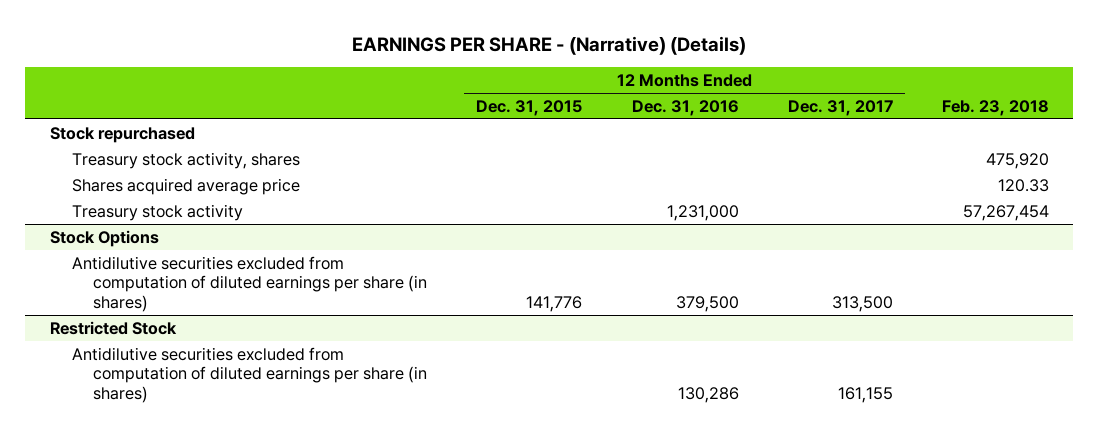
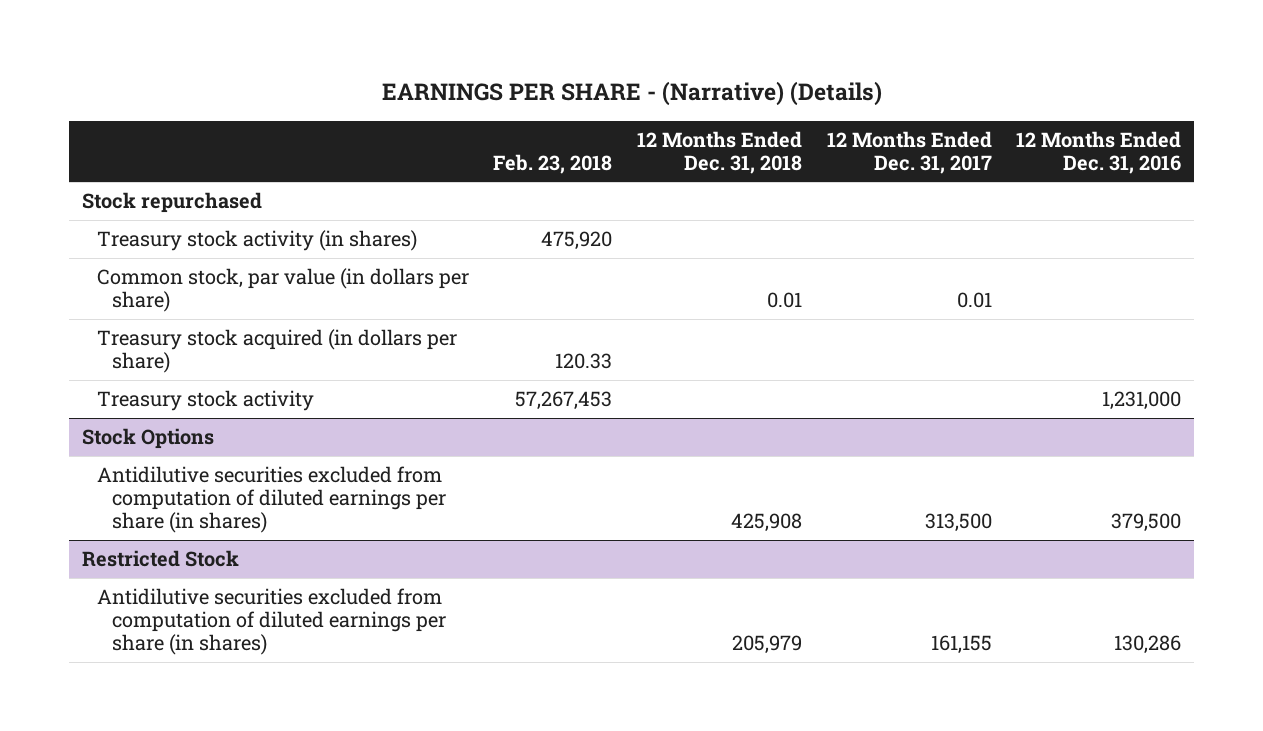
[476,99,583,116] Dec. 31, 2015 -> none
none -> [636,130,802,174] 12 Months Ended Dec. 31, 2018
[71,151,300,169] Treasury stock activity, shares -> [96,230,417,252] Treasury stock activity (in shares)
none -> [96,268,469,313] Common stock, par value (in dollars per share)
[71,177,300,195] Shares acquired average price -> [96,329,457,374] Treasury stock acquired (in dollars per share)
[962,204,1049,221] 57,267,454 -> [515,391,613,411] 57,267,453

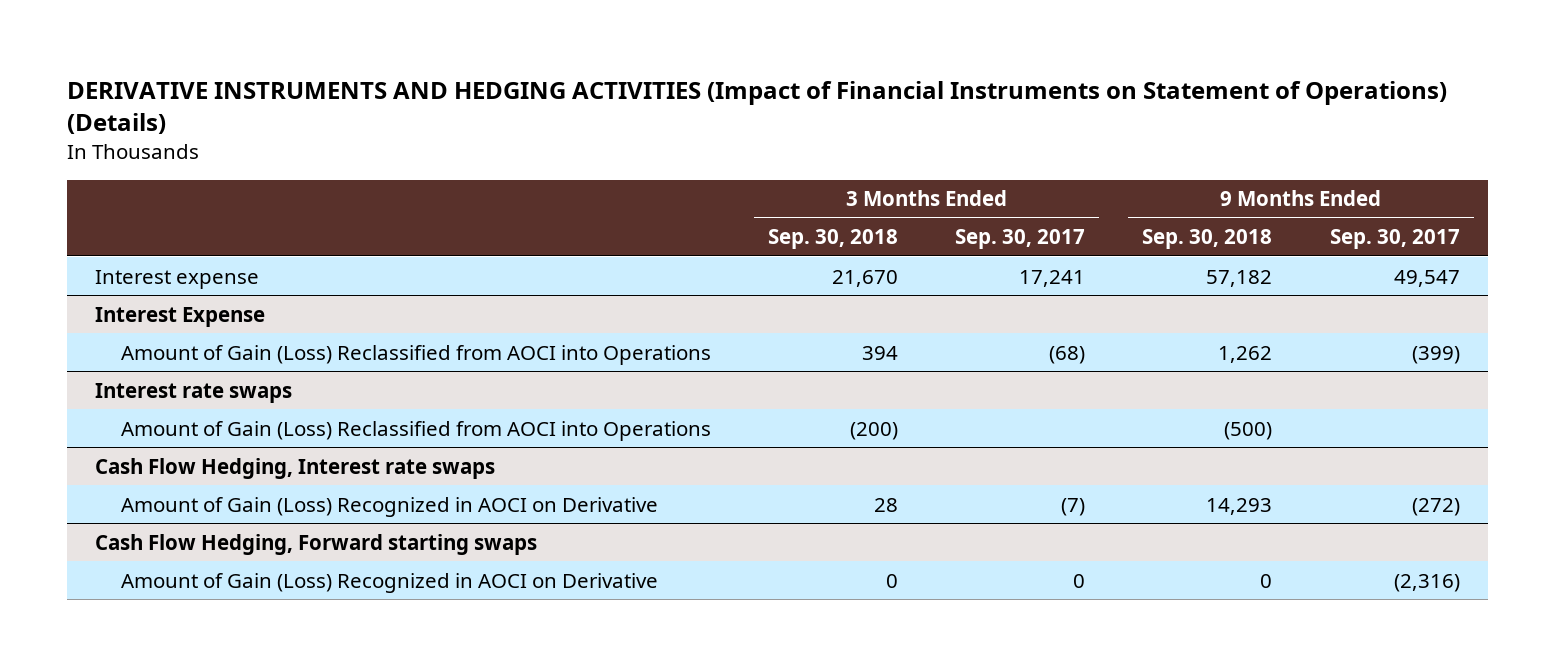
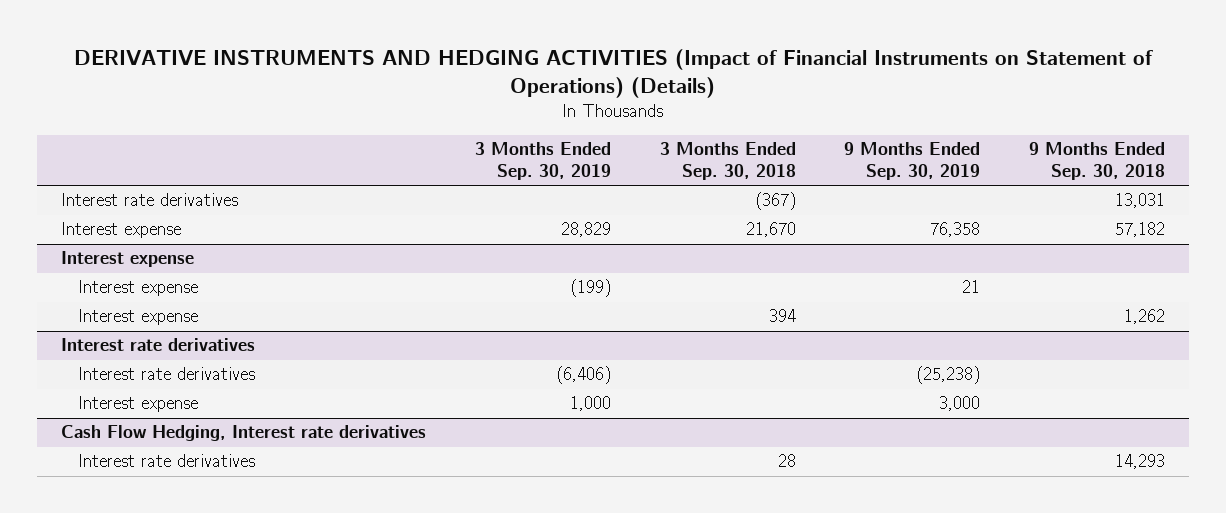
[955,229,1086,250] Sep. 30, 2017 -> none
[1329,229,1460,250] Sep. 30, 2017 -> none
none -> [475,142,612,181] 3 Months Ended Sep. 30, 2019
none -> [844,142,981,181] 9 Months Ended Sep. 30, 2019
none -> [61,193,239,207] Interest rate derivatives
[120,420,711,441] Amount of Gain (Loss) Reclassified from AOCI into Operations -> none
[95,533,538,555] Cash Flow Hedging, Forward starting swaps -> none
[120,572,658,593] Amount of Gain (Loss) Recognized in AOCI on Derivative -> none
[95,306,266,327] Interest Expense -> [61,251,195,268] Interest expense
none -> [78,280,199,297] Interest expense
[120,344,711,365] Amount of Gain (Loss) Reclassified from AOCI into Operations -> [78,309,199,326] Interest expense
[95,382,293,403] Interest rate swaps -> [61,338,256,352] Interest rate derivatives
none -> [78,367,256,381] Interest rate derivatives
none -> [78,396,199,413] Interest expense
[95,457,496,479] Cash Flow Hedging, Interest rate swaps -> [61,425,427,442] Cash Flow Hedging, Interest rate derivatives
[120,496,658,517] Amount of Gain (Loss) Recognized in AOCI on Derivative -> [78,454,256,468] Interest rate derivatives

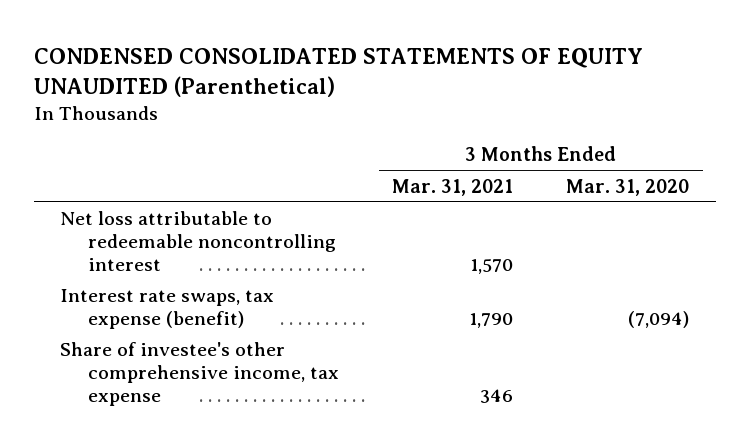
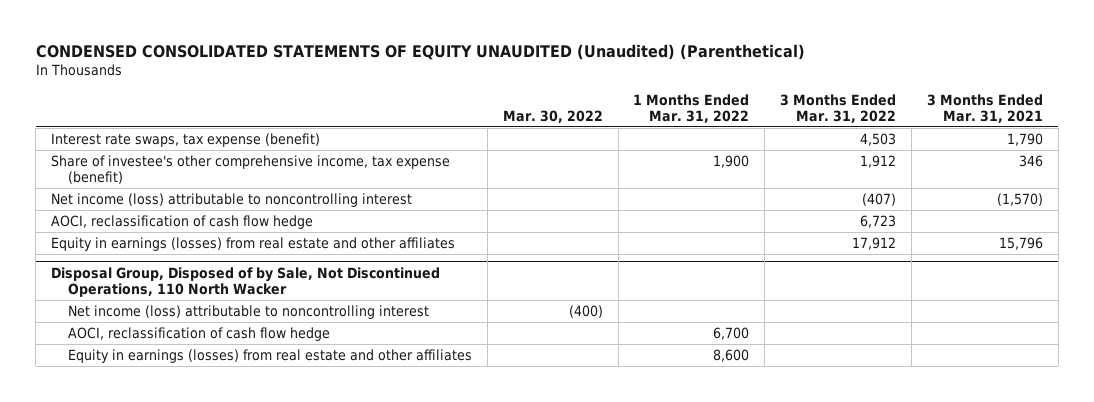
[33,47,643,97] CONDENSED CONSOLIDATED STATEMENTS OF EQUITY UNAUDITED (Parenthetical) -> [35,43,805,60] CONDENSED CONSOLIDATED STATEMENTS OF EQUITY UNAUDITED (Unaudited) (Parenthetical)
[566,178,690,196] Mar. 31, 2020 -> none
none -> [502,109,603,123] Mar. 30, 2022
none -> [633,93,750,123] 1 Months Ended Mar. 31, 2022
none -> [780,93,897,123] 3 Months Ended Mar. 31, 2022
[60,211,336,272] Net loss attributable to redeemable noncontrolling interest -> none
[60,342,339,407] Share of investee's other comprehensive income, tax expense -> [51,154,451,184] Share of investee's other comprehensive income, tax expense (benefit)
none -> [51,192,413,207] Net income (loss) attributable to noncontrolling interest
none -> [51,214,314,229] AOCI, reclassification of cash flow hedge
none -> [51,236,456,251] Equity in earnings (losses) from real estate and other affiliates
none -> [51,266,441,297] Disposal Group, Disposed of by Sale, Not Discontinued Operations, 110 North Wacker
none -> [68,304,430,319] Net income (loss) attributable to noncontrolling interest
none -> [68,326,331,341] AOCI, reclassification of cash flow hedge
none -> [68,348,473,363] Equity in earnings (losses) from real estate and other affiliates

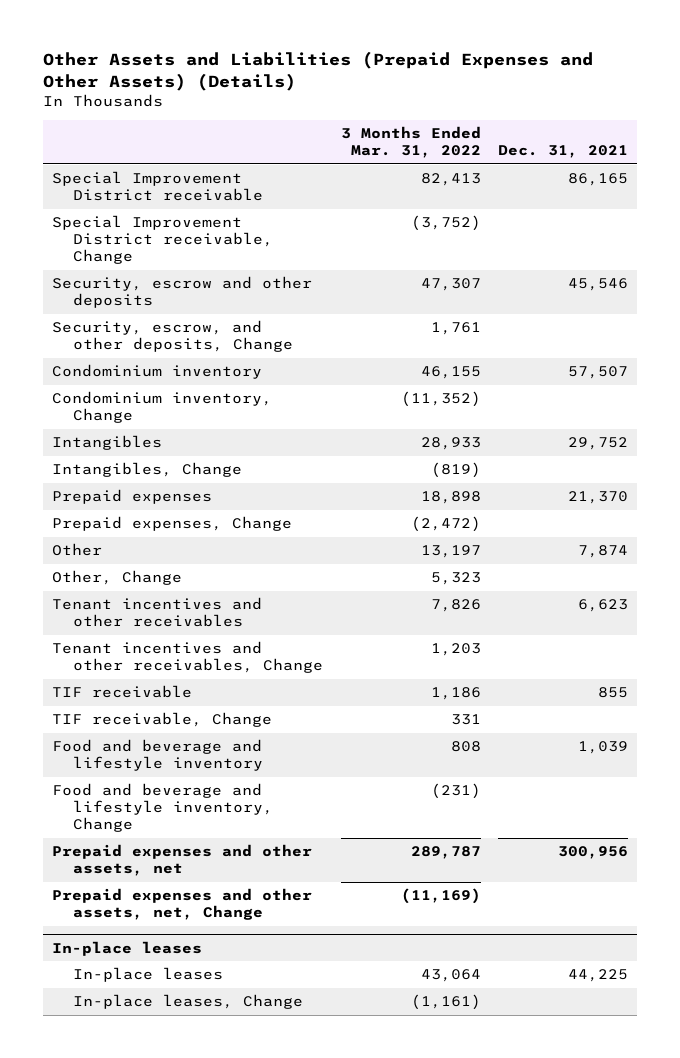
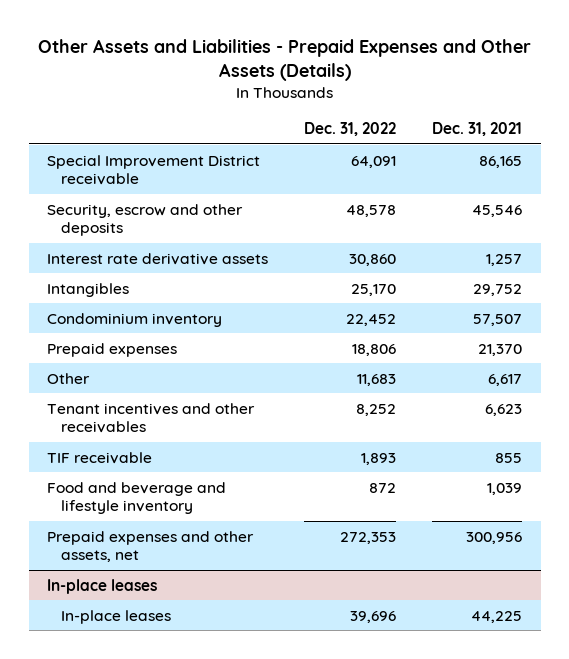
[42,50,593,91] Other Assets and Liabilities (Prepaid Expenses and Other Assets) (Details) -> [37,38,531,81] Other Assets and Liabilities - Prepaid Expenses and Other Assets (Details)
[340,126,481,159] 3 Months Ended Mar. 31, 2022 -> none
none -> [304,122,397,137] Dec. 31, 2022
[51,215,274,265] Special Improvement District receivable, Change -> none
[51,320,294,353] Security, escrow, and other deposits, Change -> none
[51,391,272,424] Condominium inventory, Change -> none
none -> [46,252,268,265] Interest rate derivative assets
[51,462,242,478] Intangibles, Change -> none
[51,364,262,380] Condominium inventory -> [46,312,222,327] Condominium inventory
[51,516,292,532] Prepaid expenses, Change -> none
[51,570,182,586] Other, Change -> none
[577,545,628,559] 7,874 -> [488,373,523,386] 6,617
[51,641,324,674] Tenant incentives and other receivables, Change -> none
[51,712,272,728] TIF receivable, Change -> none
[51,783,274,833] Food and beverage and lifestyle inventory, Change -> none
[51,888,312,921] Prepaid expenses and other assets, net, Change -> none
[73,994,304,1010] In-place leases, Change -> none

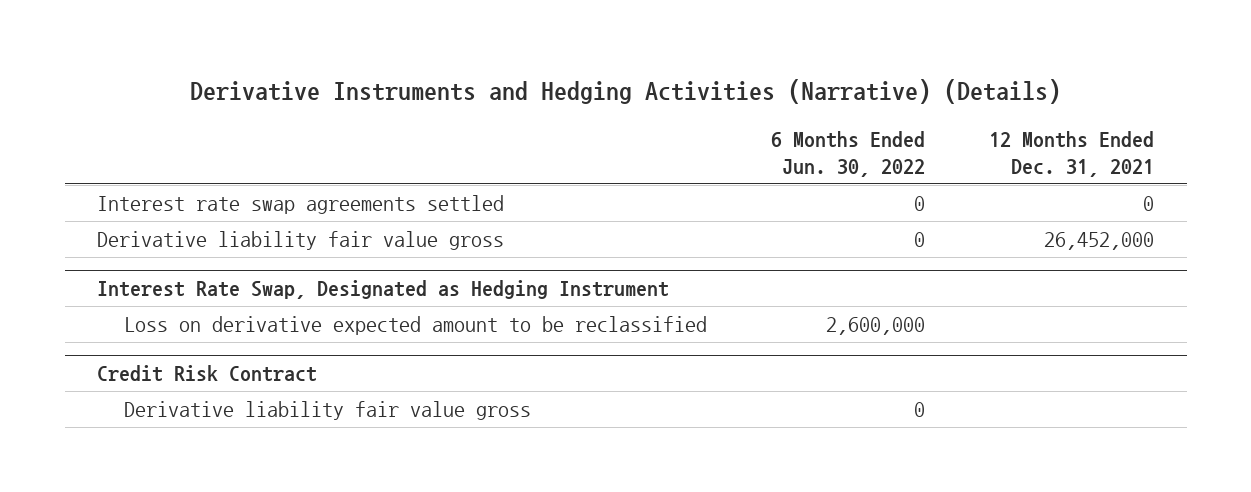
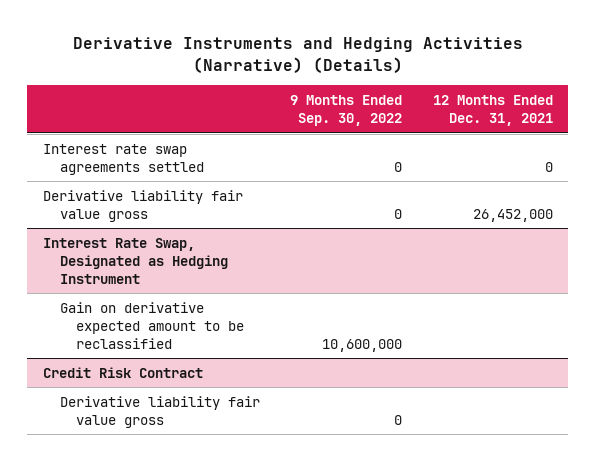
[771,131,926,177] 6 Months Ended Jun. 30, 2022 -> none
none -> [290,95,403,127] 9 Months Ended Sep. 30, 2022
[124,316,708,336] Loss on derivative expected amount to be reclassified -> [59,301,245,349] Gain on derivative expected amount to be reclassified

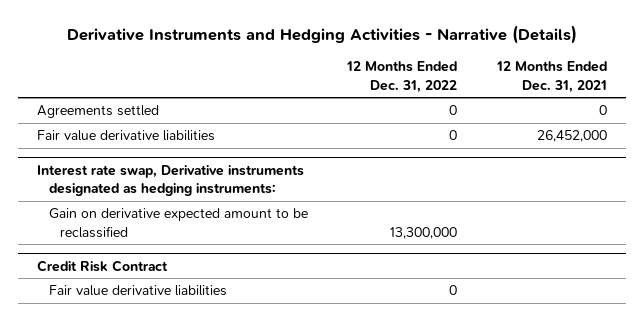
[72,37,523,74] Derivative Instruments and Hedging Activities (Narrative) (Details) -> [67,24,578,44] Derivative Instruments and Hedging Activities - Narrative (Details)
[290,95,403,127] 9 Months Ended Sep. 30, 2022 -> none
none -> [346,61,458,93] 12 Months Ended Dec. 31, 2022
[42,143,204,175] Interest rate swap agreements settled -> [37,105,160,119] Agreements settled
[42,189,243,222] Derivative liability fair value gross -> [37,130,216,142] Fair value derivative liabilities
[42,237,228,284] Interest Rate Swap, Designated as Hedging Instrument -> [37,164,305,196] Interest rate swap, Derivative instruments designated as hedging instruments:
[59,395,260,428] Derivative liability fair value gross -> [48,285,227,297] Fair value derivative liabilities

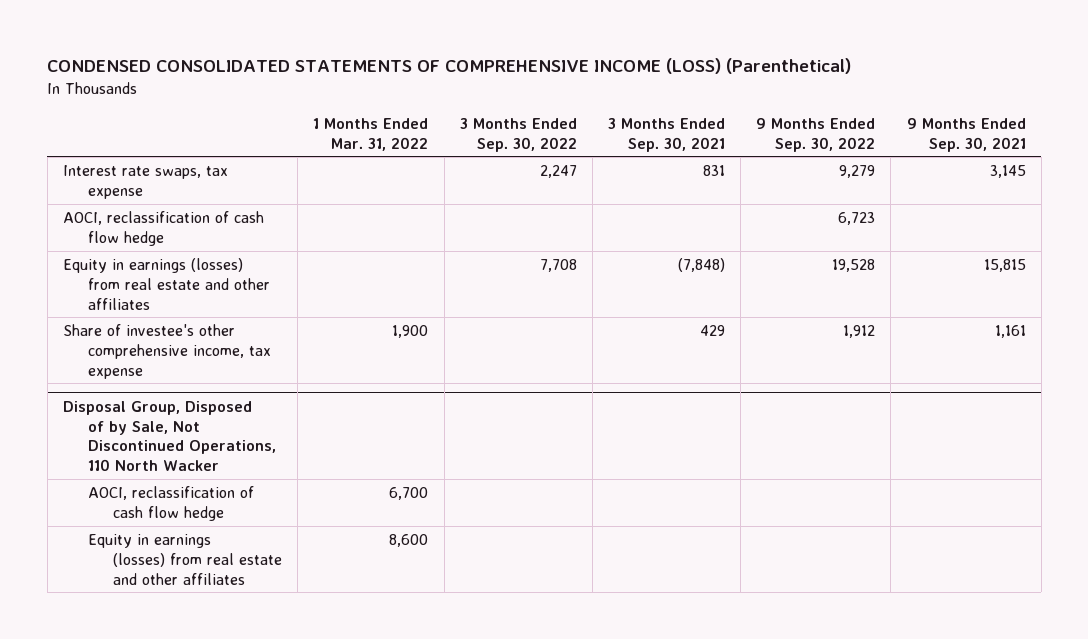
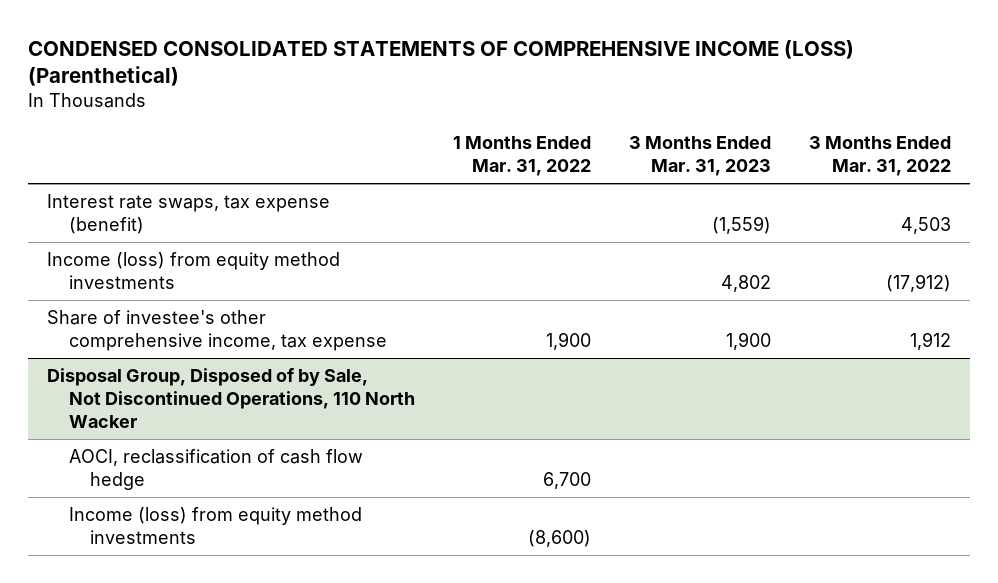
[459,117,577,152] 3 Months Ended Sep. 30, 2022 -> none
[607,117,725,152] 3 Months Ended Sep. 30, 2021 -> none
[756,117,876,152] 9 Months Ended Sep. 30, 2022 -> none
[906,117,1026,152] 9 Months Ended Sep. 30, 2021 -> none
none -> [628,136,771,177] 3 Months Ended Mar. 31, 2023
none -> [808,136,951,177] 3 Months Ended Mar. 31, 2022
[62,210,264,246] AOCI, reclassification of cash flow hedge -> none
[62,164,228,199] Interest rate swaps, tax expense -> [47,194,331,234] Interest rate swaps, tax expense (benefit)
[62,257,270,310] Equity in earnings (losses) from real estate and other affiliates -> [47,252,341,289] Income (loss) from equity method investments
[87,533,283,585] Equity in earnings (losses) from real estate and other affiliates -> [68,507,362,544] Income (loss) from equity method investments
[389,533,429,547] 8,600 -> [527,529,591,547] (8,600)

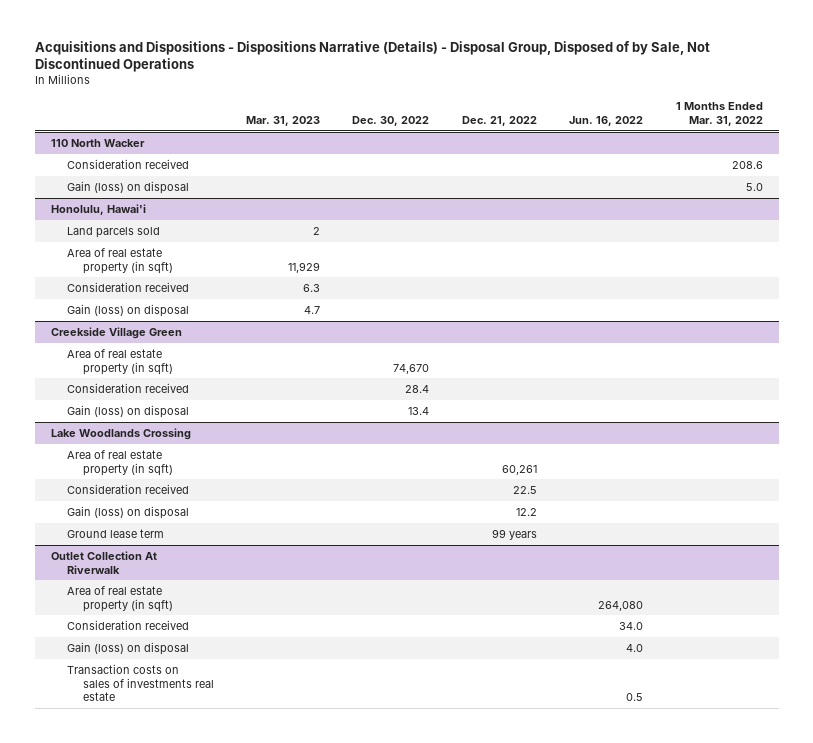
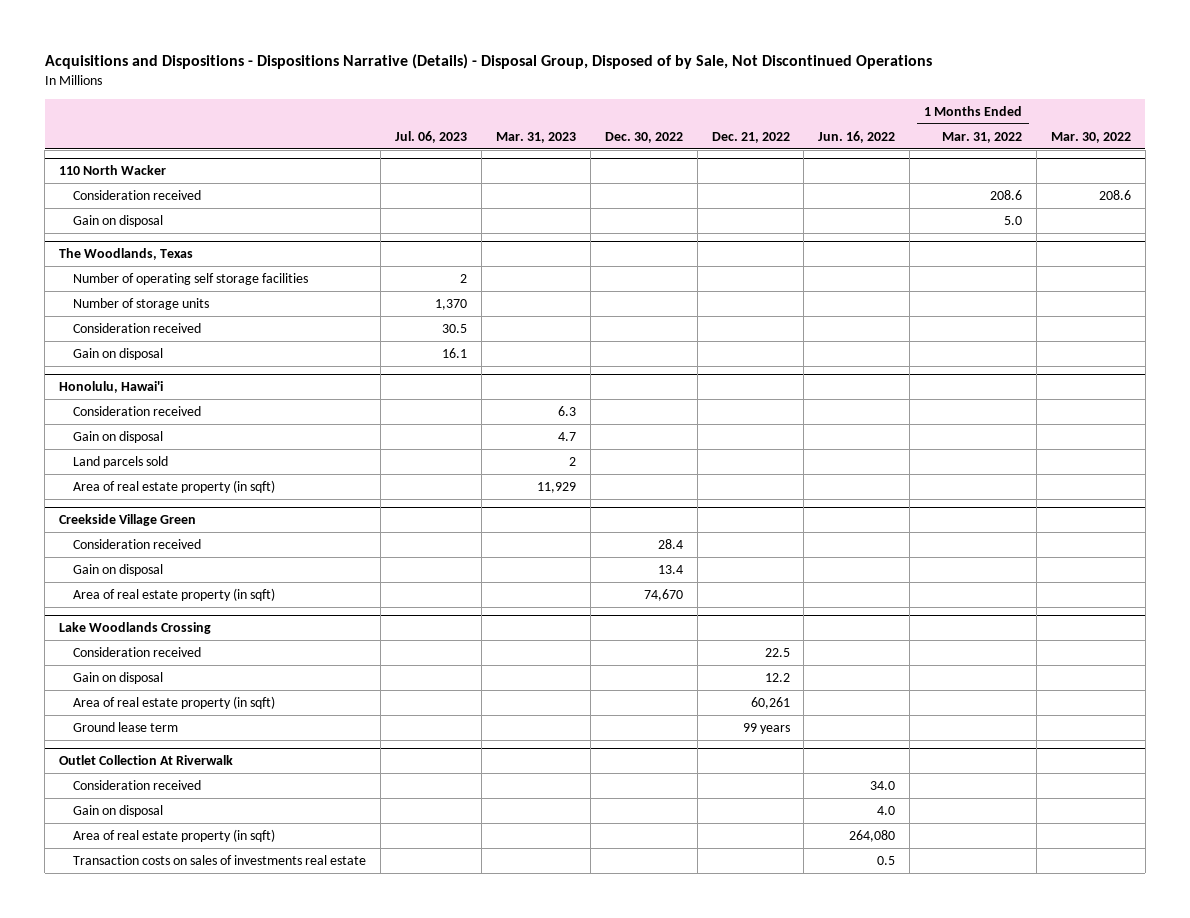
none -> [395,130,468,143] Jul. 06, 2023
none -> [1050,131,1131,143] Mar. 30, 2022
[66,180,189,194] Gain (loss) on disposal -> [73,214,164,227] Gain on disposal
none -> [59,248,194,261] The Woodlands, Texas
none -> [73,272,309,285] Number of operating self storage facilities
none -> [73,297,210,310] Number of storage units
none -> [73,322,202,333] Consideration received
none -> [73,347,164,360] Gain on disposal
[66,281,189,292] Consideration received -> [73,405,202,416] Consideration received
none -> [73,430,164,443] Gain on disposal
[66,303,189,317] Gain (loss) on disposal -> none
[66,404,189,418] Gain (loss) on disposal -> [73,563,164,576] Gain on disposal
[66,348,173,375] Area of real estate property (in sqft) -> [73,587,276,601] Area of real estate property (in sqft)
[66,505,189,519] Gain (loss) on disposal -> [73,671,164,684] Gain on disposal
[66,449,173,476] Area of real estate property (in sqft) -> [73,695,276,709] Area of real estate property (in sqft)
[66,641,189,655] Gain (loss) on disposal -> [73,804,164,817] Gain on disposal
[66,585,173,612] Area of real estate property (in sqft) -> [73,828,276,842] Area of real estate property (in sqft)

